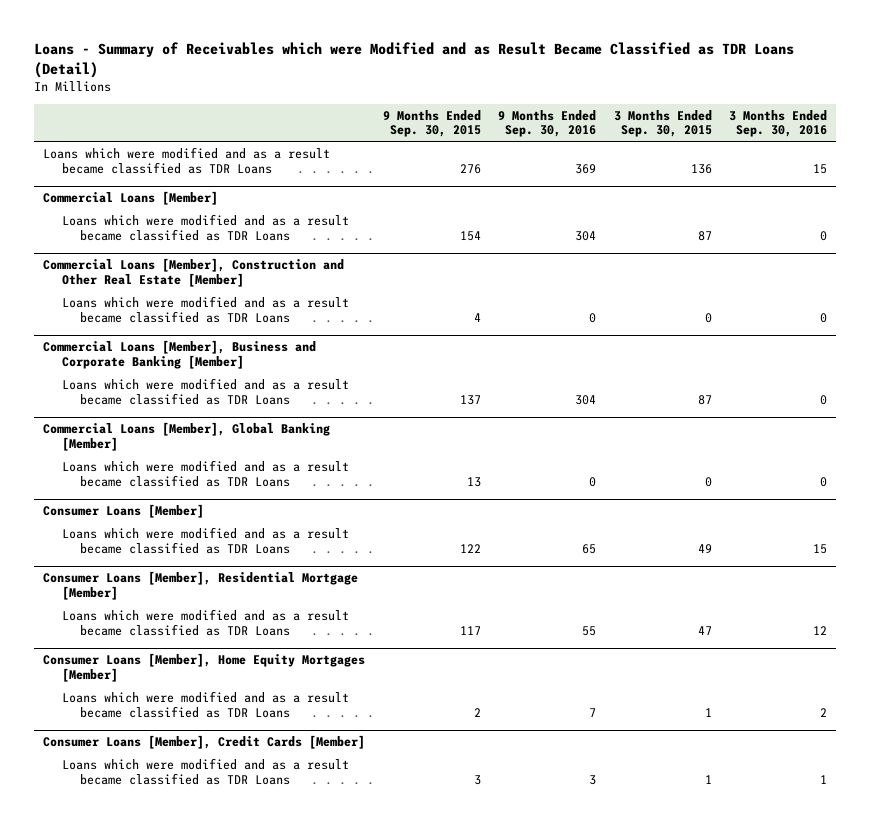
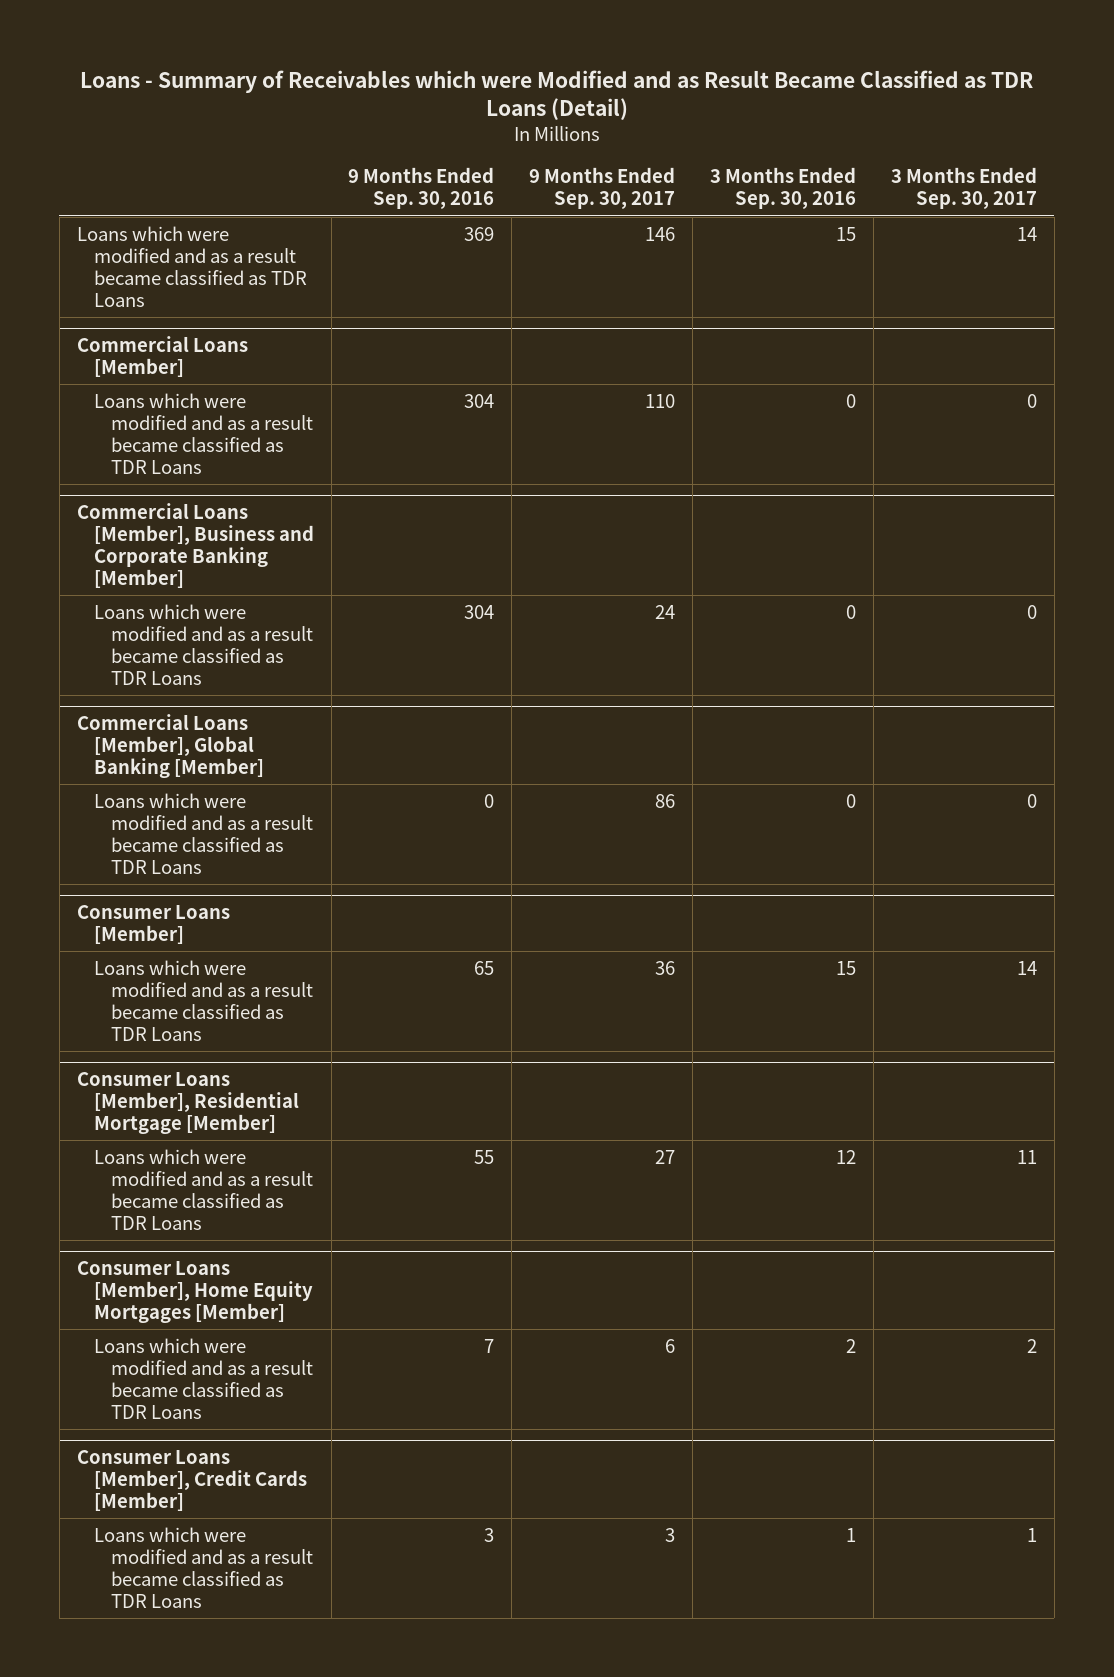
[382,109,481,138] 9 Months Ended Sep. 30, 2015 -> none
[613,109,712,138] 3 Months Ended Sep. 30, 2015 -> none
none -> [529,167,676,210] 9 Months Ended Sep. 30, 2017
none -> [890,167,1037,210] 3 Months Ended Sep. 30, 2017
[43,258,345,287] Commercial Loans [Member], Construction and Other Real Estate [Member] -> none
[61,295,349,323] Loans which were modified and as a result became classified as TDR Loans -> none

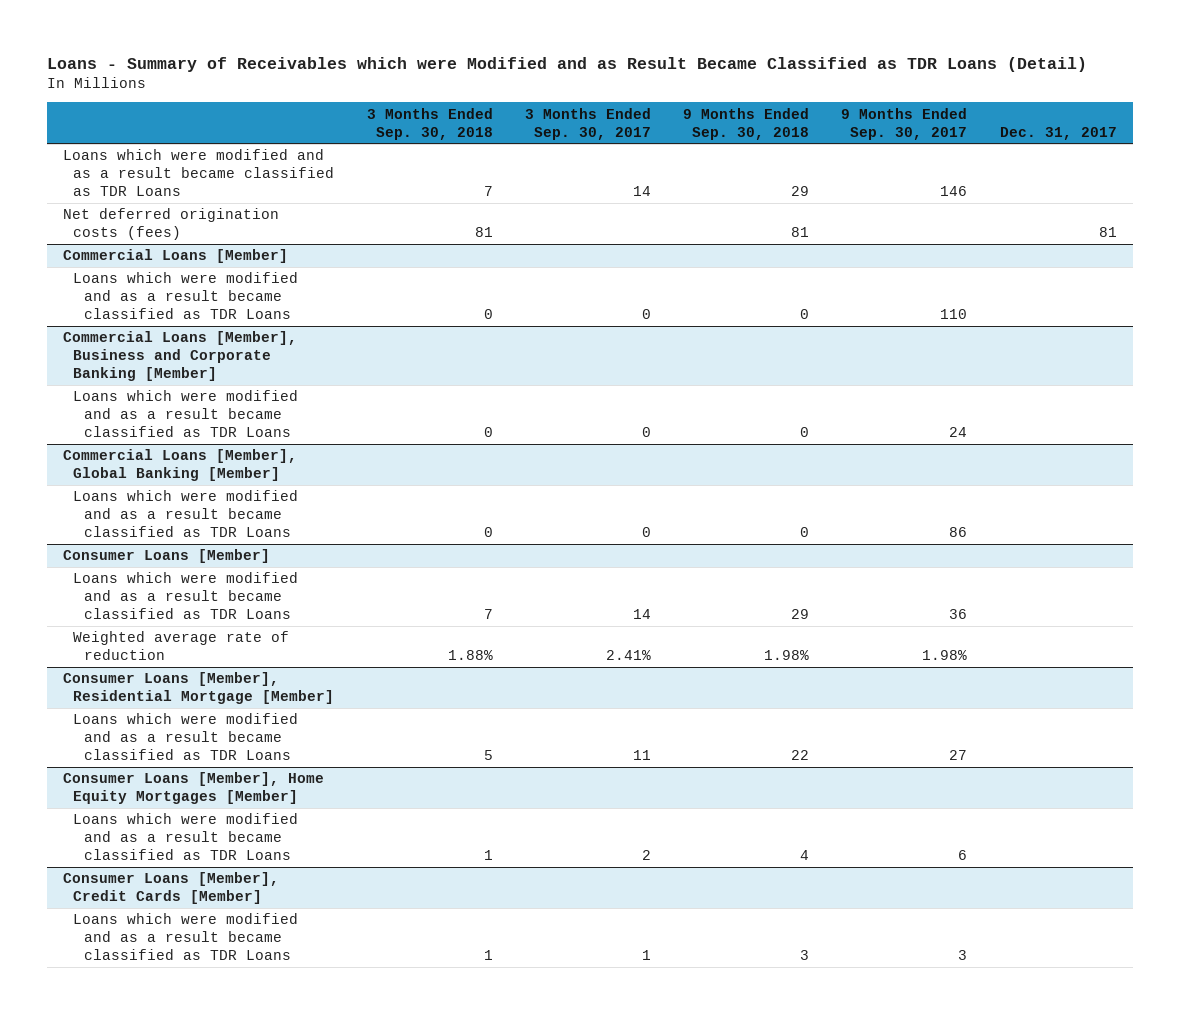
[348,167,495,210] 9 Months Ended Sep. 30, 2016 -> none
[710,167,857,210] 3 Months Ended Sep. 30, 2016 -> none
none -> [366,107,493,140] 3 Months Ended Sep. 30, 2018
none -> [683,107,810,140] 9 Months Ended Sep. 30, 2018
none -> [999,126,1117,140] Dec. 31, 2017
none -> [62,208,279,241] Net deferred origination costs (fees)
none -> [73,631,290,661] Weighted average rate of reduction

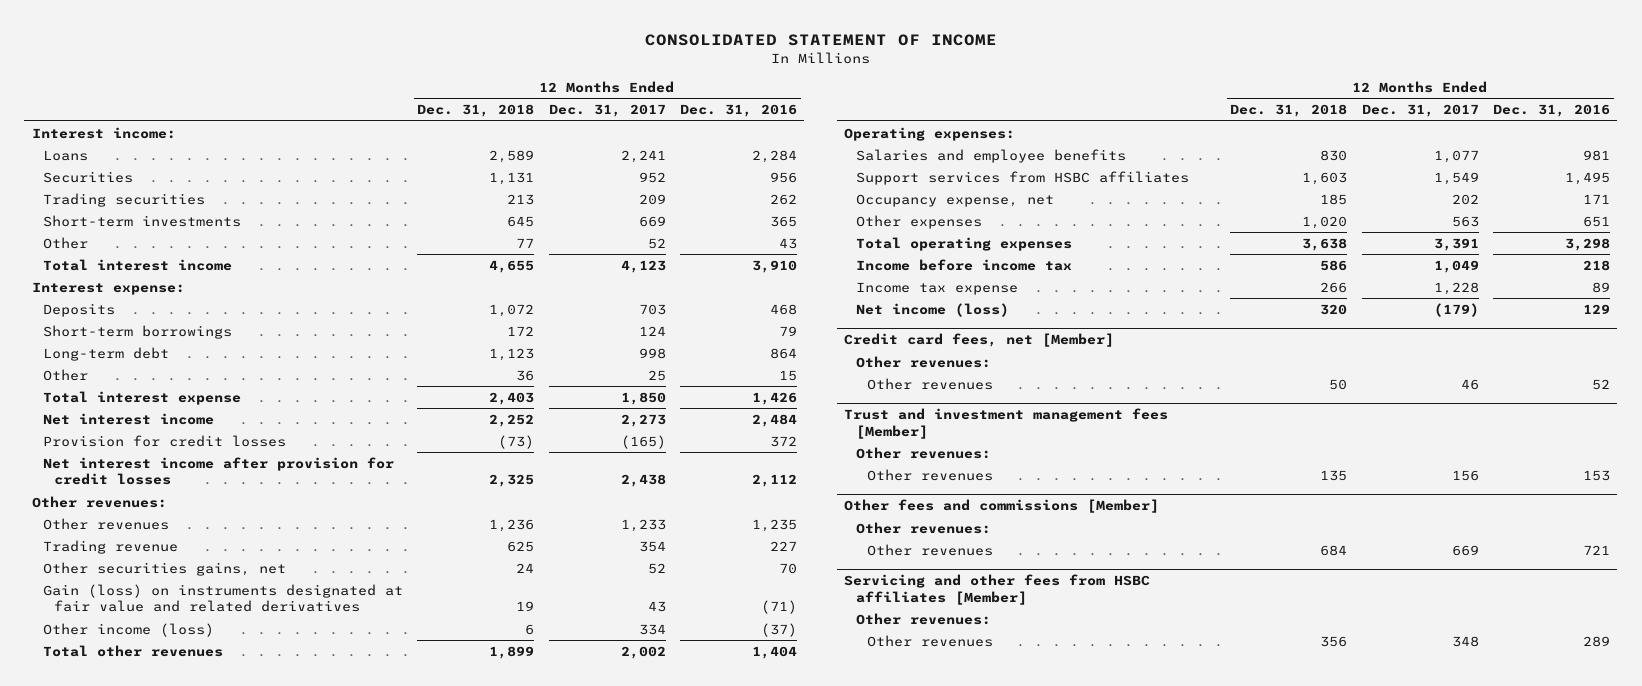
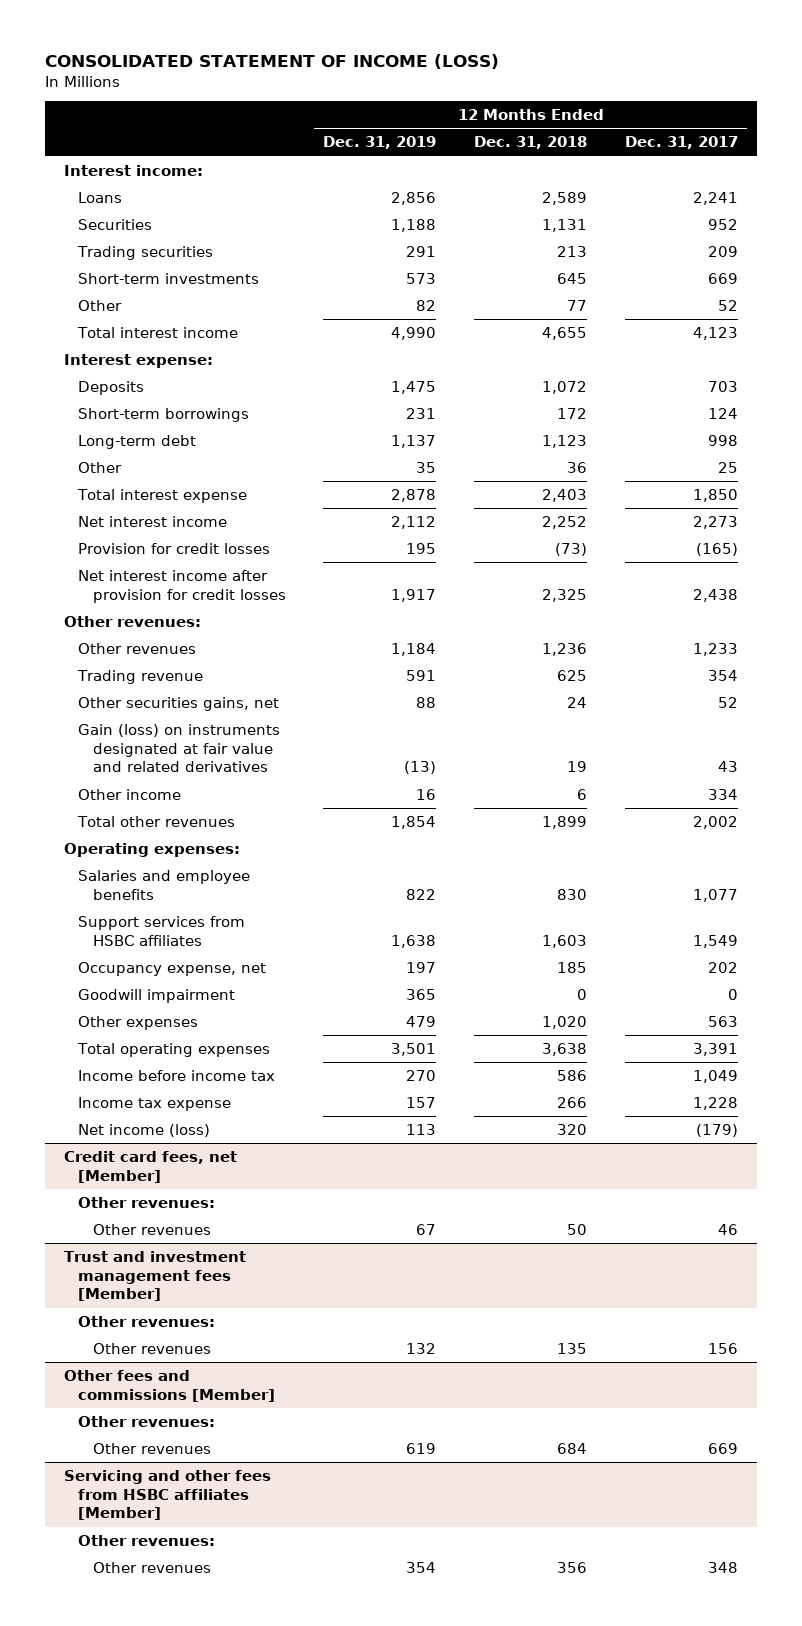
[644,33,997,46] CONSOLIDATED STATEMENT OF INCOME -> [44,54,499,70] CONSOLIDATED STATEMENT OF INCOME (LOSS)
[680,103,798,117] Dec. 31, 2016 -> none
none -> [323,136,437,150] Dec. 31, 2019
[42,622,214,637] Other income (loss) -> [78,788,182,800] Other income
none -> [78,988,236,1003] Goodwill impairment

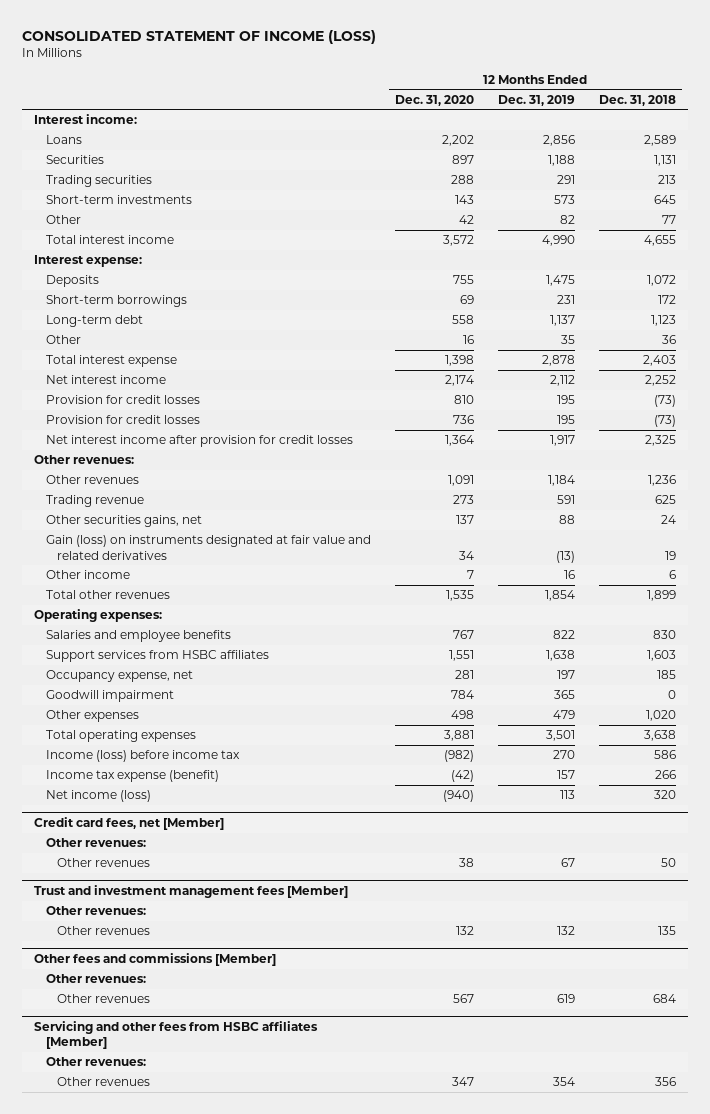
[625,136,739,150] Dec. 31, 2017 -> none
none -> [394,94,474,106] Dec. 31, 2020
none -> [45,415,200,425] Provision for credit losses
[78,1069,276,1081] Income before income tax -> [45,750,240,763] Income (loss) before income tax
[78,1096,232,1111] Income tax expense -> [45,770,219,783] Income tax expense (benefit)

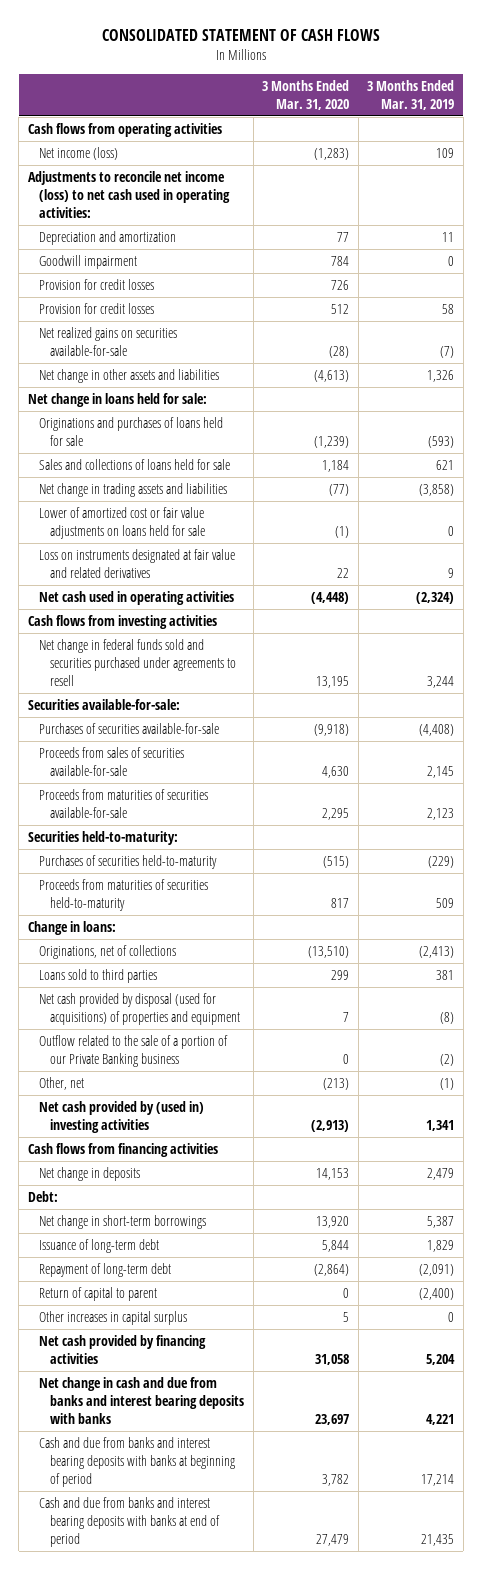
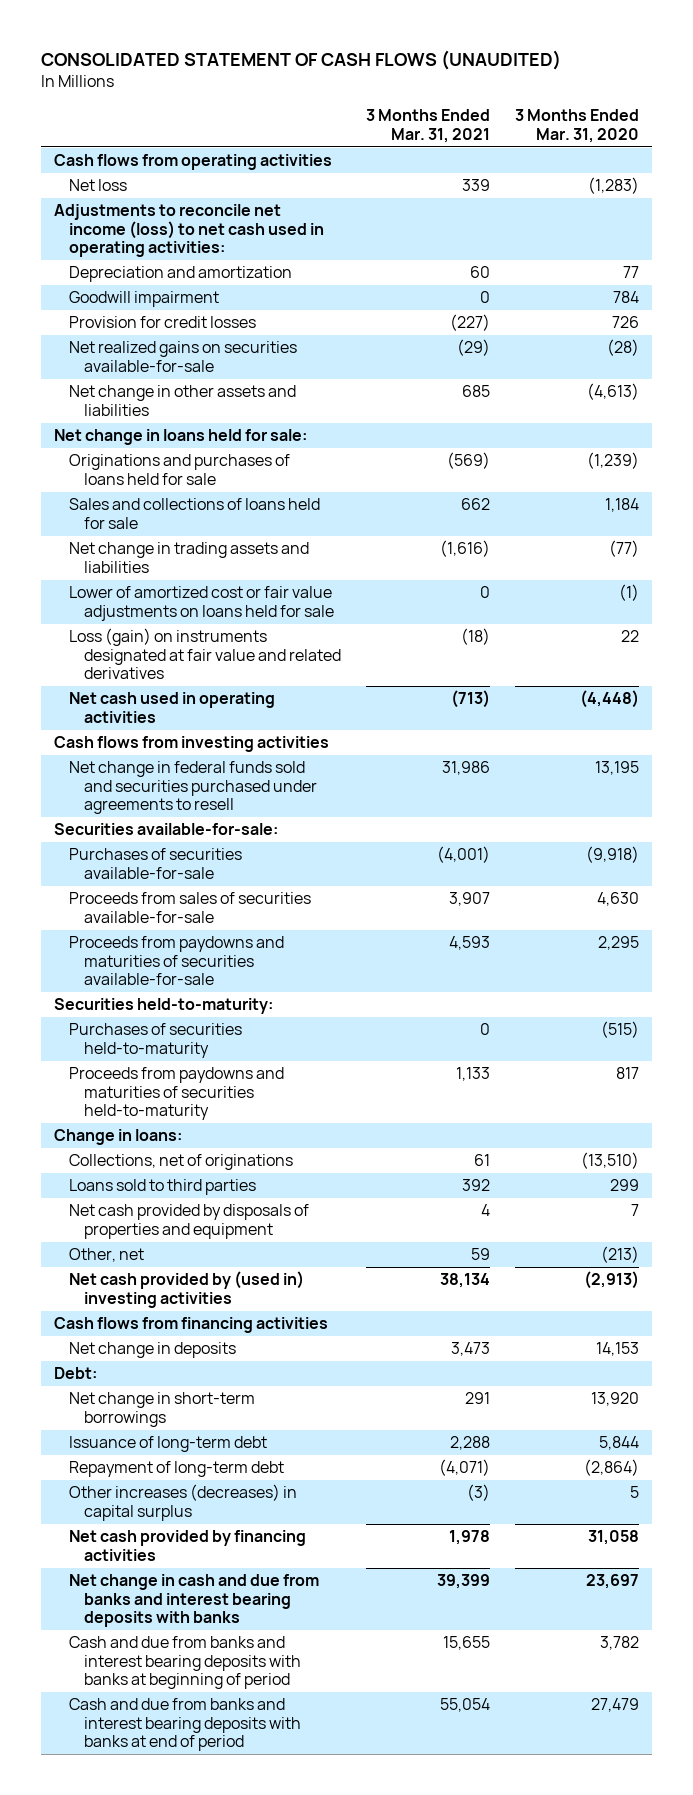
[101,28,380,41] CONSOLIDATED STATEMENT OF CASH FLOWS -> [41,49,562,70] CONSOLIDATED STATEMENT OF CASH FLOWS (UNAUDITED)
[367,79,455,110] 3 Months Ended Mar. 31, 2019 -> none
none -> [365,109,490,143] 3 Months Ended Mar. 31, 2021
[39,147,119,161] Net income (loss) -> [68,179,127,192] Net loss
[39,303,155,315] Provision for credit losses -> none
[39,549,236,578] Loss on instruments designated at fair value and related derivatives -> [68,628,341,680] Loss (gain) on instruments designated at fair value and related derivatives
[39,789,209,818] Proceeds from maturities of securities available-for-sale -> [68,936,284,986] Proceeds from paydowns and maturities of securities available-for-sale
[39,879,209,911] Proceeds from maturities of securities held-to-maturity -> [68,1067,284,1121] Proceeds from paydowns and maturities of securities held-to-maturity
[39,945,177,960] Originations, net of collections -> [68,1154,293,1171] Collections, net of originations
[39,1035,229,1067] Outflow related to the sale of a portion of our Private Banking business -> none
[39,993,241,1025] Net cash provided by disposal (used for acquisitions) of properties and equipment -> [68,1204,309,1239] Net cash provided by disposals of properties and equipment
[39,1287,158,1302] Return of capital to parent -> none
[39,1311,188,1326] Other increases in capital surplus -> [68,1484,297,1521] Other increases (decreases) in capital surplus

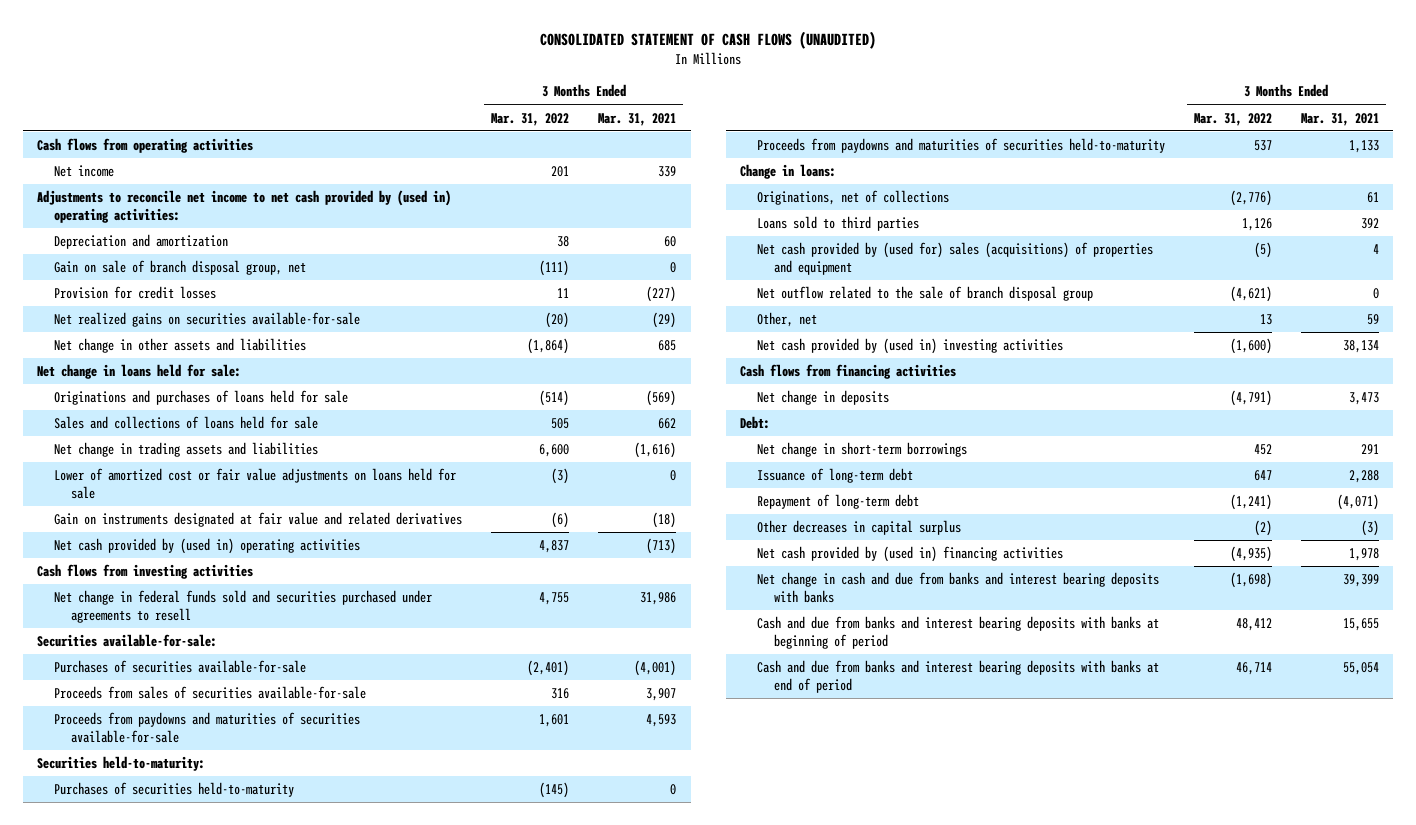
[515,109,640,143] 3 Months Ended Mar. 31, 2020 -> none
none -> [491,112,570,126] Mar. 31, 2022
[68,179,127,192] Net loss -> [54,165,115,178] Net income
[53,204,324,258] Adjustments to reconcile net income (loss) to net cash used in operating activities: -> [37,190,452,223] Adjustments to reconcile net income to net cash provided by (used in) operating activities:
[68,291,219,308] Goodwill impairment -> none
none -> [54,260,307,276] Gain on sale of branch disposal group, net
[68,628,341,680] Loss (gain) on instruments designated at fair value and related derivatives -> [54,512,463,528] Gain on instruments designated at fair value and related derivatives
[68,692,275,723] Net cash used in operating activities -> [54,538,361,555] Net cash provided by (used in) operating activities
[68,1154,293,1171] Collections, net of originations -> [757,190,950,206] Originations, net of collections
[68,1204,309,1239] Net cash provided by disposals of properties and equipment -> [757,242,1154,275] Net cash provided by (used for) sales (acquisitions) of properties and equipment
none -> [757,286,1094,302] Net outflow related to the sale of branch disposal group
[68,1484,297,1521] Other increases (decreases) in capital surplus -> [757,520,962,536] Other decreases in capital surplus
[68,1530,306,1561] Net cash provided by financing activities -> [757,546,1064,563] Net cash provided by (used in) financing activities

